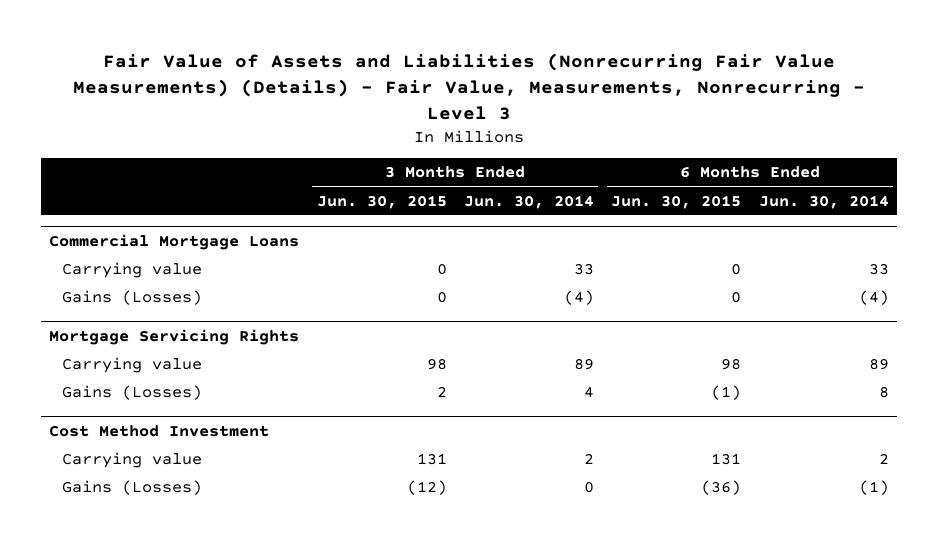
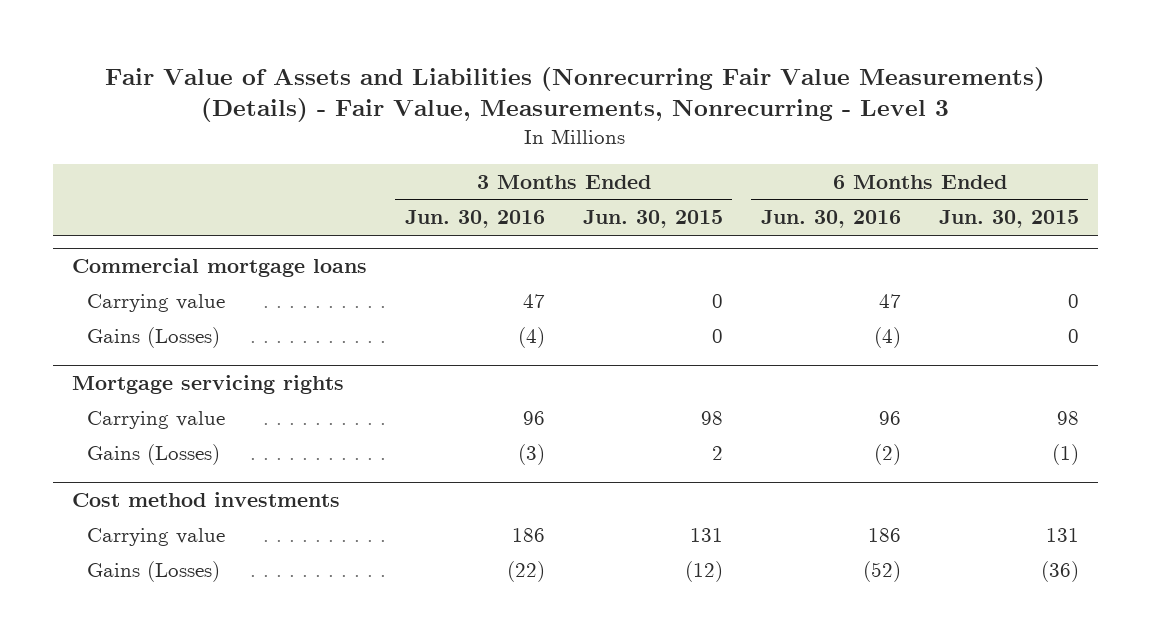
[463,194,594,209] Jun. 30, 2014 -> none
[758,194,889,209] Jun. 30, 2014 -> none
none -> [404,210,545,229] Jun. 30, 2016
none -> [760,210,901,229] Jun. 30, 2016
[49,233,300,250] Commercial Mortgage Loans -> [71,257,367,277] Commercial mortgage loans
[49,328,300,345] Mortgage Servicing Rights -> [71,374,344,394] Mortgage servicing rights
[49,424,270,437] Cost Method Investment -> [71,491,340,507] Cost method investments

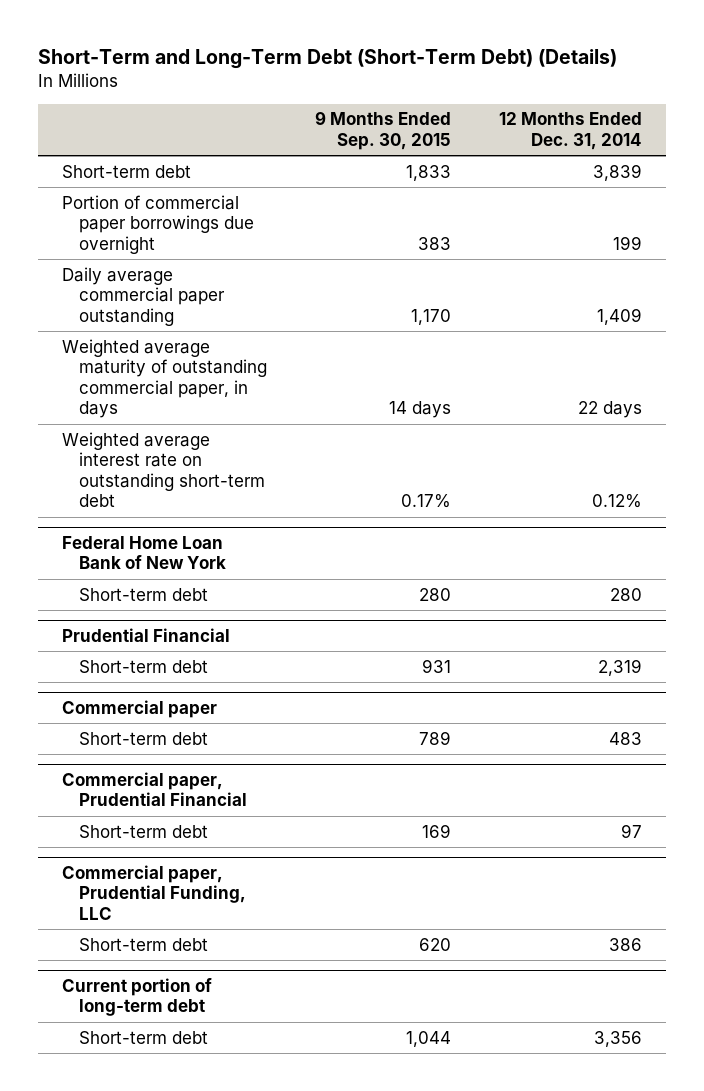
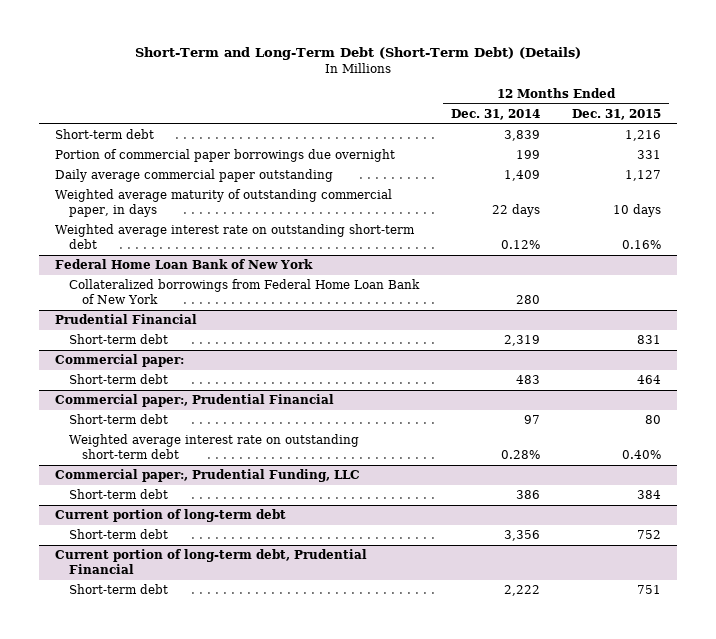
[314,111,451,150] 9 Months Ended Sep. 30, 2015 -> none
none -> [571,109,661,121] Dec. 31, 2015
[78,587,208,601] Short-term debt -> none
none -> [68,279,420,304] Collateralized borrowings from Federal Home Loan Bank of New York
[62,699,218,718] Commercial paper -> [55,354,185,368] Commercial paper:
[62,771,247,807] Commercial paper, Prudential Financial -> [55,394,335,408] Commercial paper:, Prudential Financial
none -> [68,434,359,459] Weighted average interest rate on outstanding short-term debt
[62,864,246,920] Commercial paper, Prudential Funding, LLC -> [55,469,361,483] Commercial paper:, Prudential Funding, LLC
none -> [55,549,368,574] Current portion of long-term debt, Prudential Financial
none -> [68,584,168,595] Short-term debt

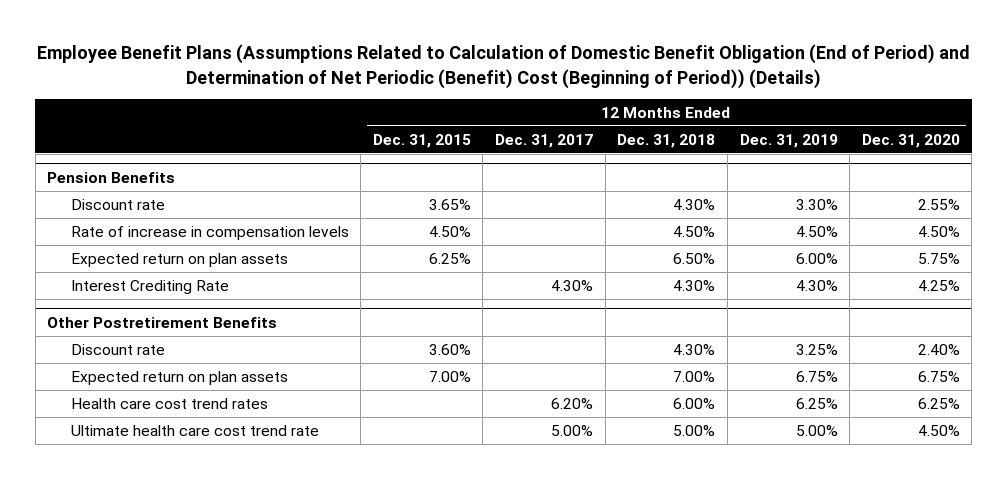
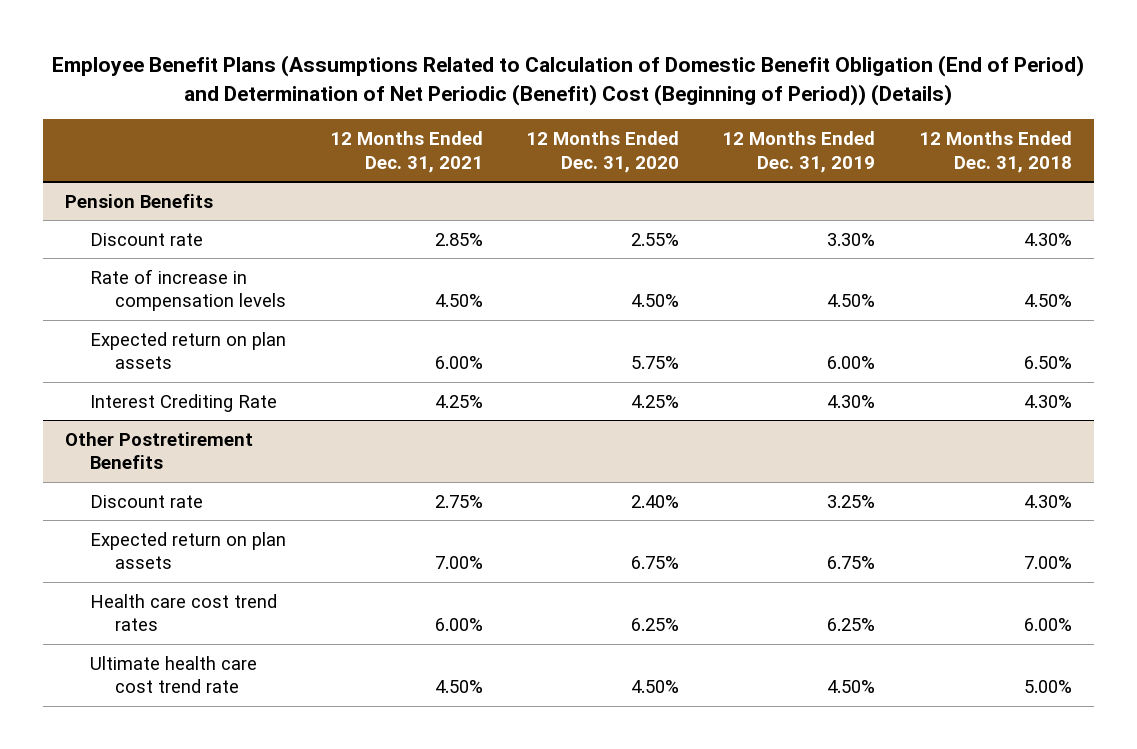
[372,133,471,148] Dec. 31, 2015 -> none
[495,133,594,148] Dec. 31, 2017 -> none
none -> [329,130,483,173] 12 Months Ended Dec. 31, 2021
[795,424,838,436] 5.00% -> [827,680,876,694] 4.50%

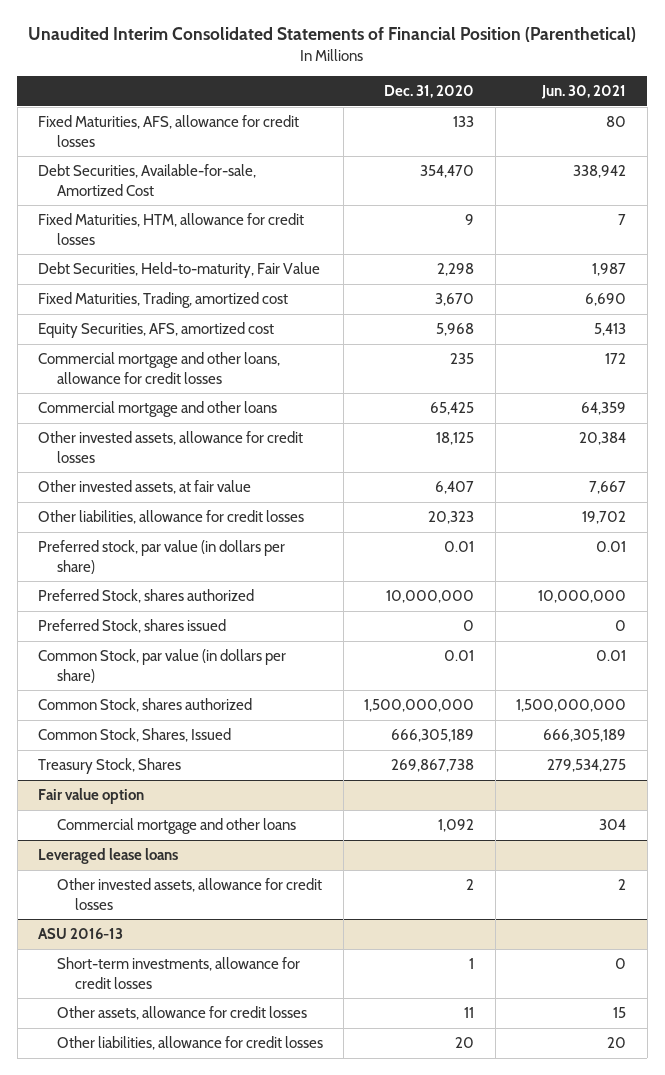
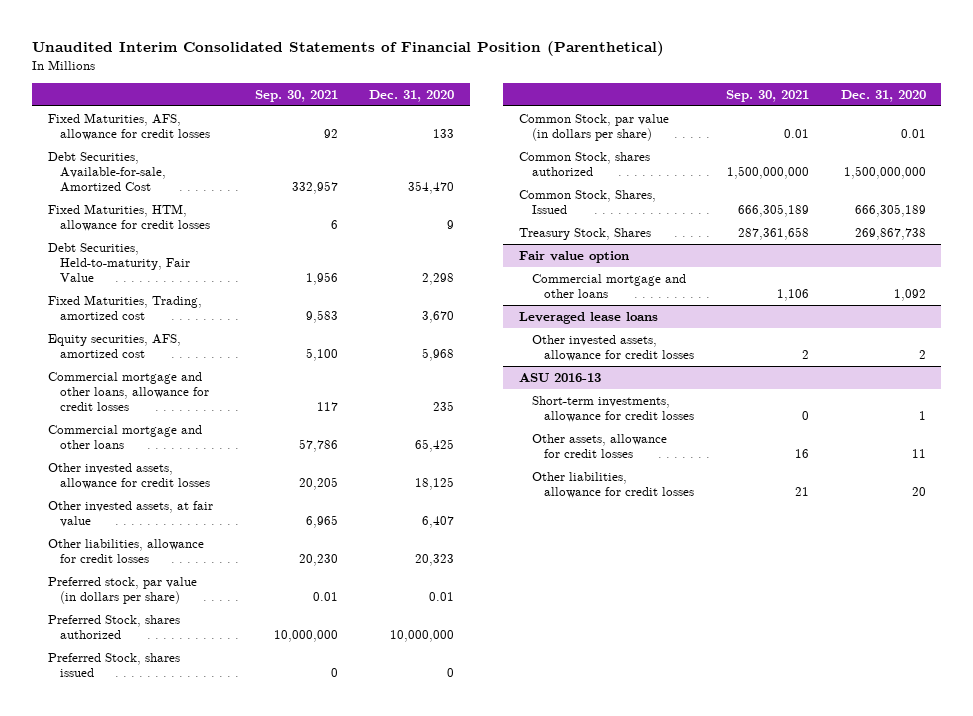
[541,84,627,99] Jun. 30, 2021 -> none
none -> [254,89,338,102] Sep. 30, 2021
[38,322,275,339] Equity Securities, AFS, amortized cost -> [47,333,181,359] Equity securities, AFS, amortized cost

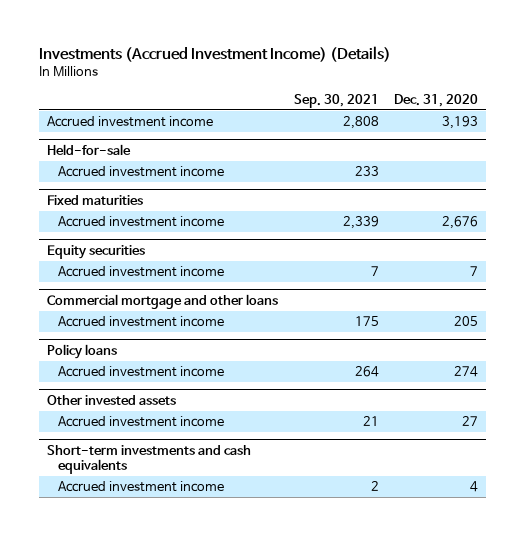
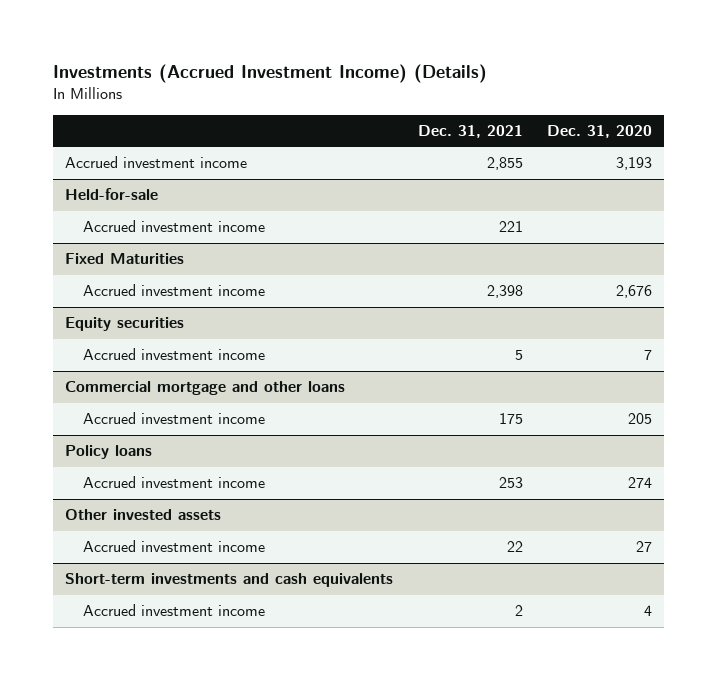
[293,93,379,108] Sep. 30, 2021 -> none
none -> [417,124,523,138] Dec. 31, 2021
[46,194,143,205] Fixed maturities -> [65,253,185,265] Fixed Maturities

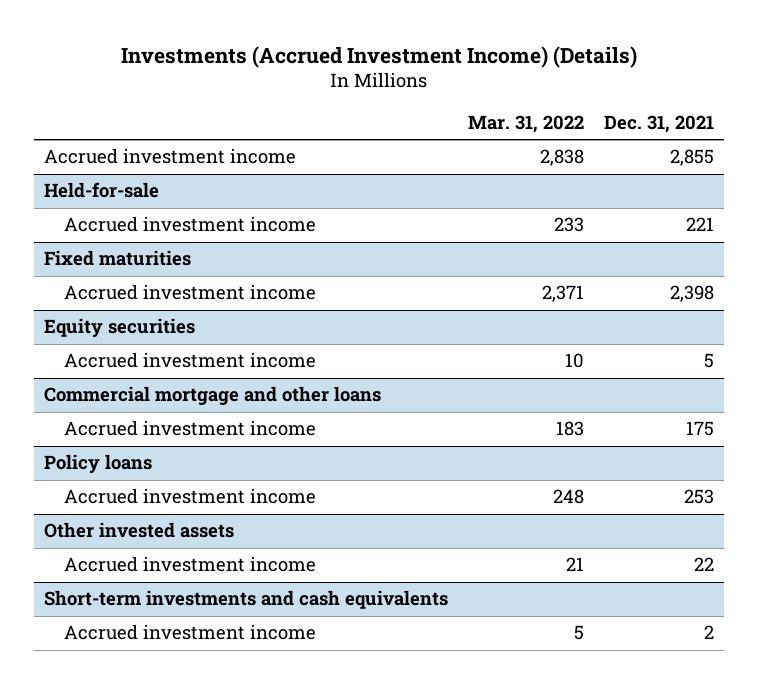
[546,124,652,138] Dec. 31, 2020 -> none
none -> [467,115,584,134] Mar. 31, 2022
[65,253,185,265] Fixed Maturities -> [44,250,192,267] Fixed maturities

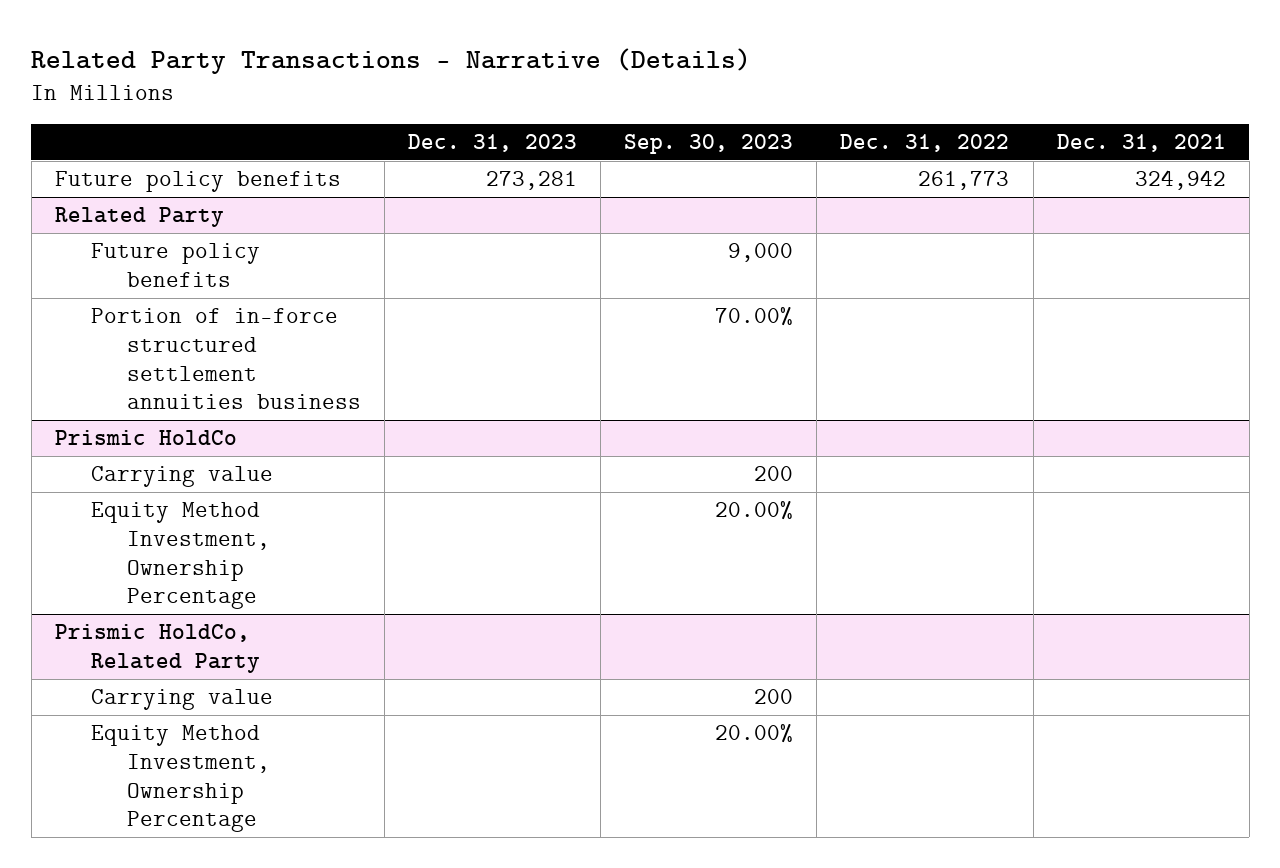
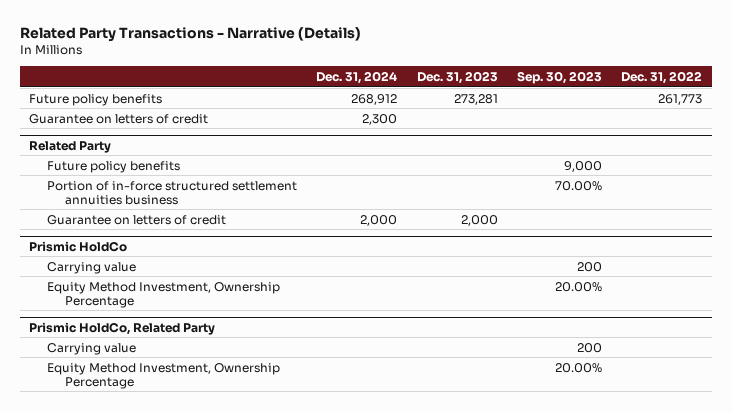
[1056,134,1226,153] Dec. 31, 2021 -> none
none -> [316,70,398,84] Dec. 31, 2024
none -> [29,113,209,124] Guarantee on letters of credit
none -> [46,214,226,225] Guarantee on letters of credit

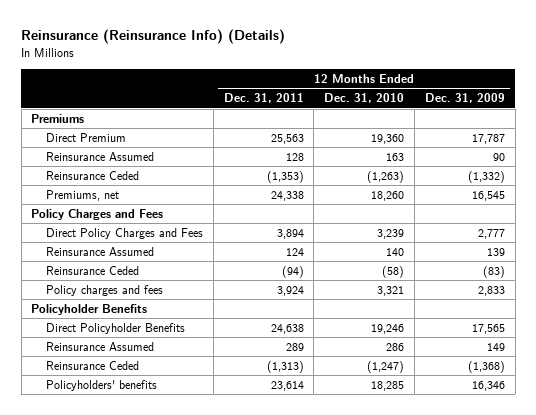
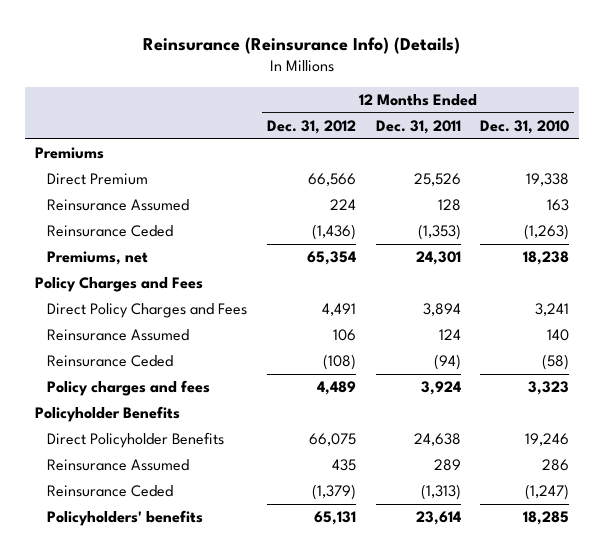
[425,93,506,104] Dec. 31, 2009 -> none
none -> [266,119,356,134] Dec. 31, 2012
[270,133,304,144] 25,563 -> [413,173,461,187] 25,526
[371,133,405,144] 19,360 -> [526,173,570,187] 19,338
[270,190,304,201] 24,338 -> [415,251,461,266] 24,301
[371,190,405,201] 18,260 -> [523,251,570,266] 18,238
[377,228,405,239] 3,239 -> [535,303,570,317] 3,241
[377,285,405,296] 3,321 -> [528,381,570,396] 3,323

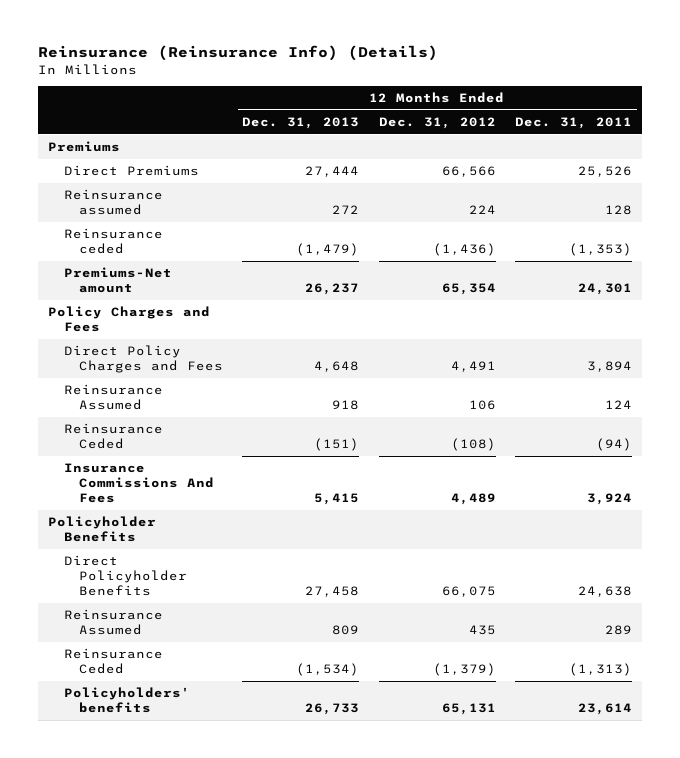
[480,119,570,134] Dec. 31, 2010 -> none
none -> [242,117,360,130] Dec. 31, 2013
[47,173,149,186] Direct Premium -> [63,165,199,177] Direct Premiums
[47,199,190,212] Reinsurance Assumed -> [63,189,163,216] Reinsurance assumed
[47,225,174,238] Reinsurance Ceded -> [63,228,163,255] Reinsurance ceded
[47,251,149,266] Premiums, net -> [63,267,172,294] Premiums-Net amount
[47,380,211,397] Policy charges and fees -> [63,463,215,504] Insurance Commissions And Fees

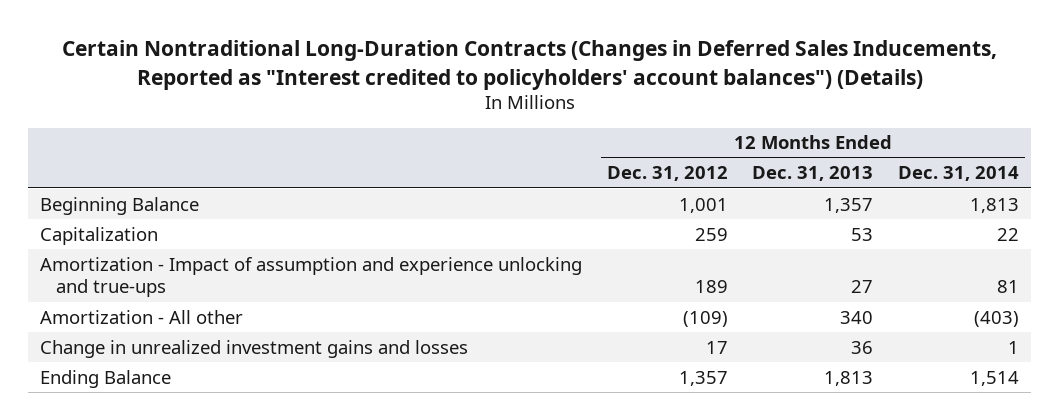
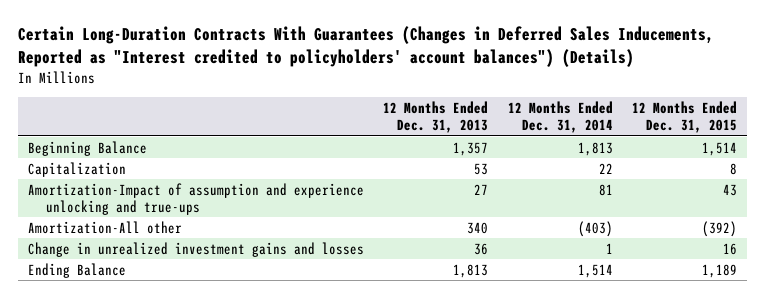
[61,40,997,90] Certain Nontraditional Long-Duration Contracts (Changes in Deferred Sales Inducements, Reported as "Interest credited to policyholders' account balances") (Details) -> [17,26,714,68] Certain Long-Duration Contracts With Guarantees (Changes in Deferred Sales Inducements, Reported as "Interest credited to policyholders' account balances") (Details)
[606,166,728,182] Dec. 31, 2012 -> none
none -> [632,101,738,134] 12 Months Ended Dec. 31, 2015
[40,256,583,298] Amortization - Impact of assumption and experience unlocking and true-ups -> [27,182,364,215] Amortization-Impact of assumption and experience unlocking and true-ups
[40,309,244,324] Amortization - All other -> [27,220,182,234] Amortization-All other

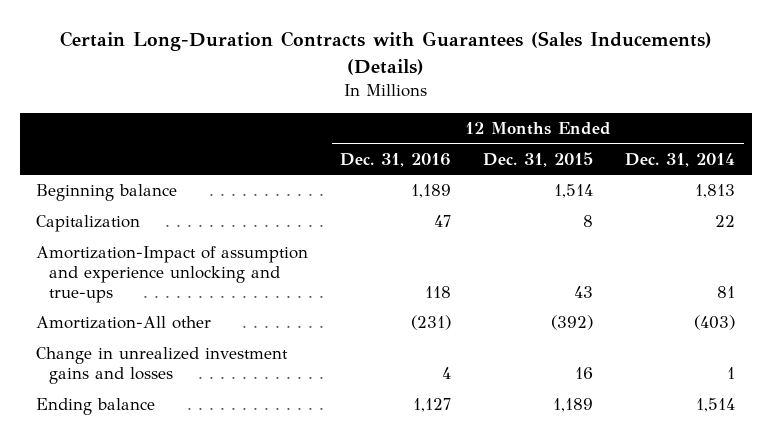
[17,26,714,68] Certain Long-Duration Contracts With Guarantees (Changes in Deferred Sales Inducements, Reported as "Interest credited to policyholders' account balances") (Details) -> [59,31,712,75] Certain Long-Duration Contracts with Guarantees (Sales Inducements) (Details)
[383,101,489,134] 12 Months Ended Dec. 31, 2013 -> none
none -> [339,152,451,167] Dec. 31, 2016
[27,140,147,156] Beginning Balance -> [35,184,177,202] Beginning balance
[27,262,126,278] Ending Balance -> [35,398,155,416] Ending balance

